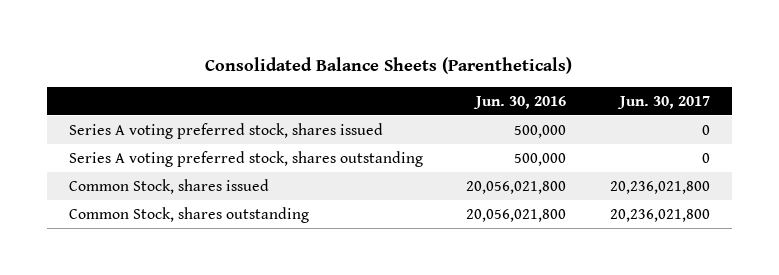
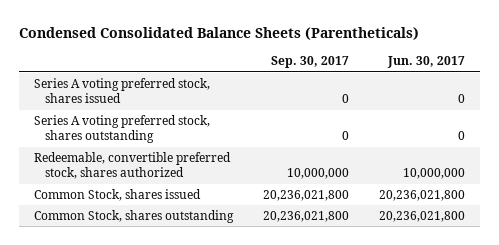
[205,57,573,75] Consolidated Balance Sheets (Parentheticals) -> [19,27,420,41] Condensed Consolidated Balance Sheets (Parentheticals)
[473,95,567,109] Jun. 30, 2016 -> none
none -> [271,56,350,69] Sep. 30, 2017
none -> [34,152,232,180] Redeemable, convertible preferred stock, shares authorized

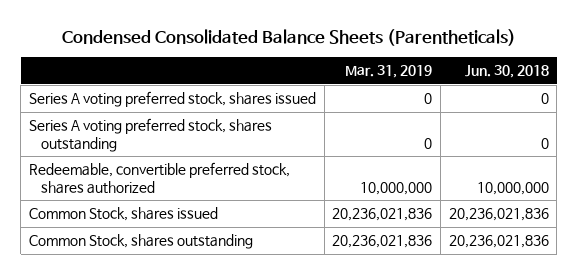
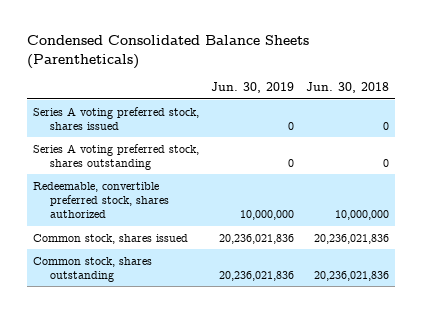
[345,65,433,79] Mar. 31, 2019 -> none
none -> [210,82,294,94] Jun. 30, 2019
[28,207,218,222] Common Stock, shares issued -> [32,233,188,244] Common stock, shares issued
[28,234,253,250] Common Stock, shares outstanding -> [32,256,152,282] Common stock, shares outstanding

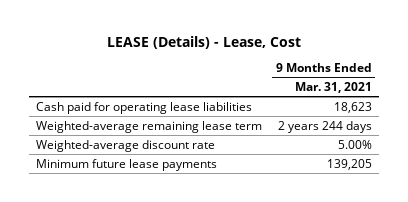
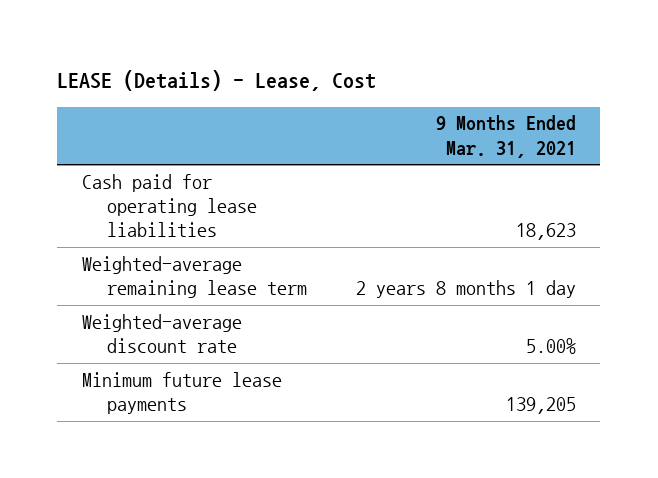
[277,120,372,133] 2 years 244 days -> [355,279,576,298] 2 years 8 months 1 day

